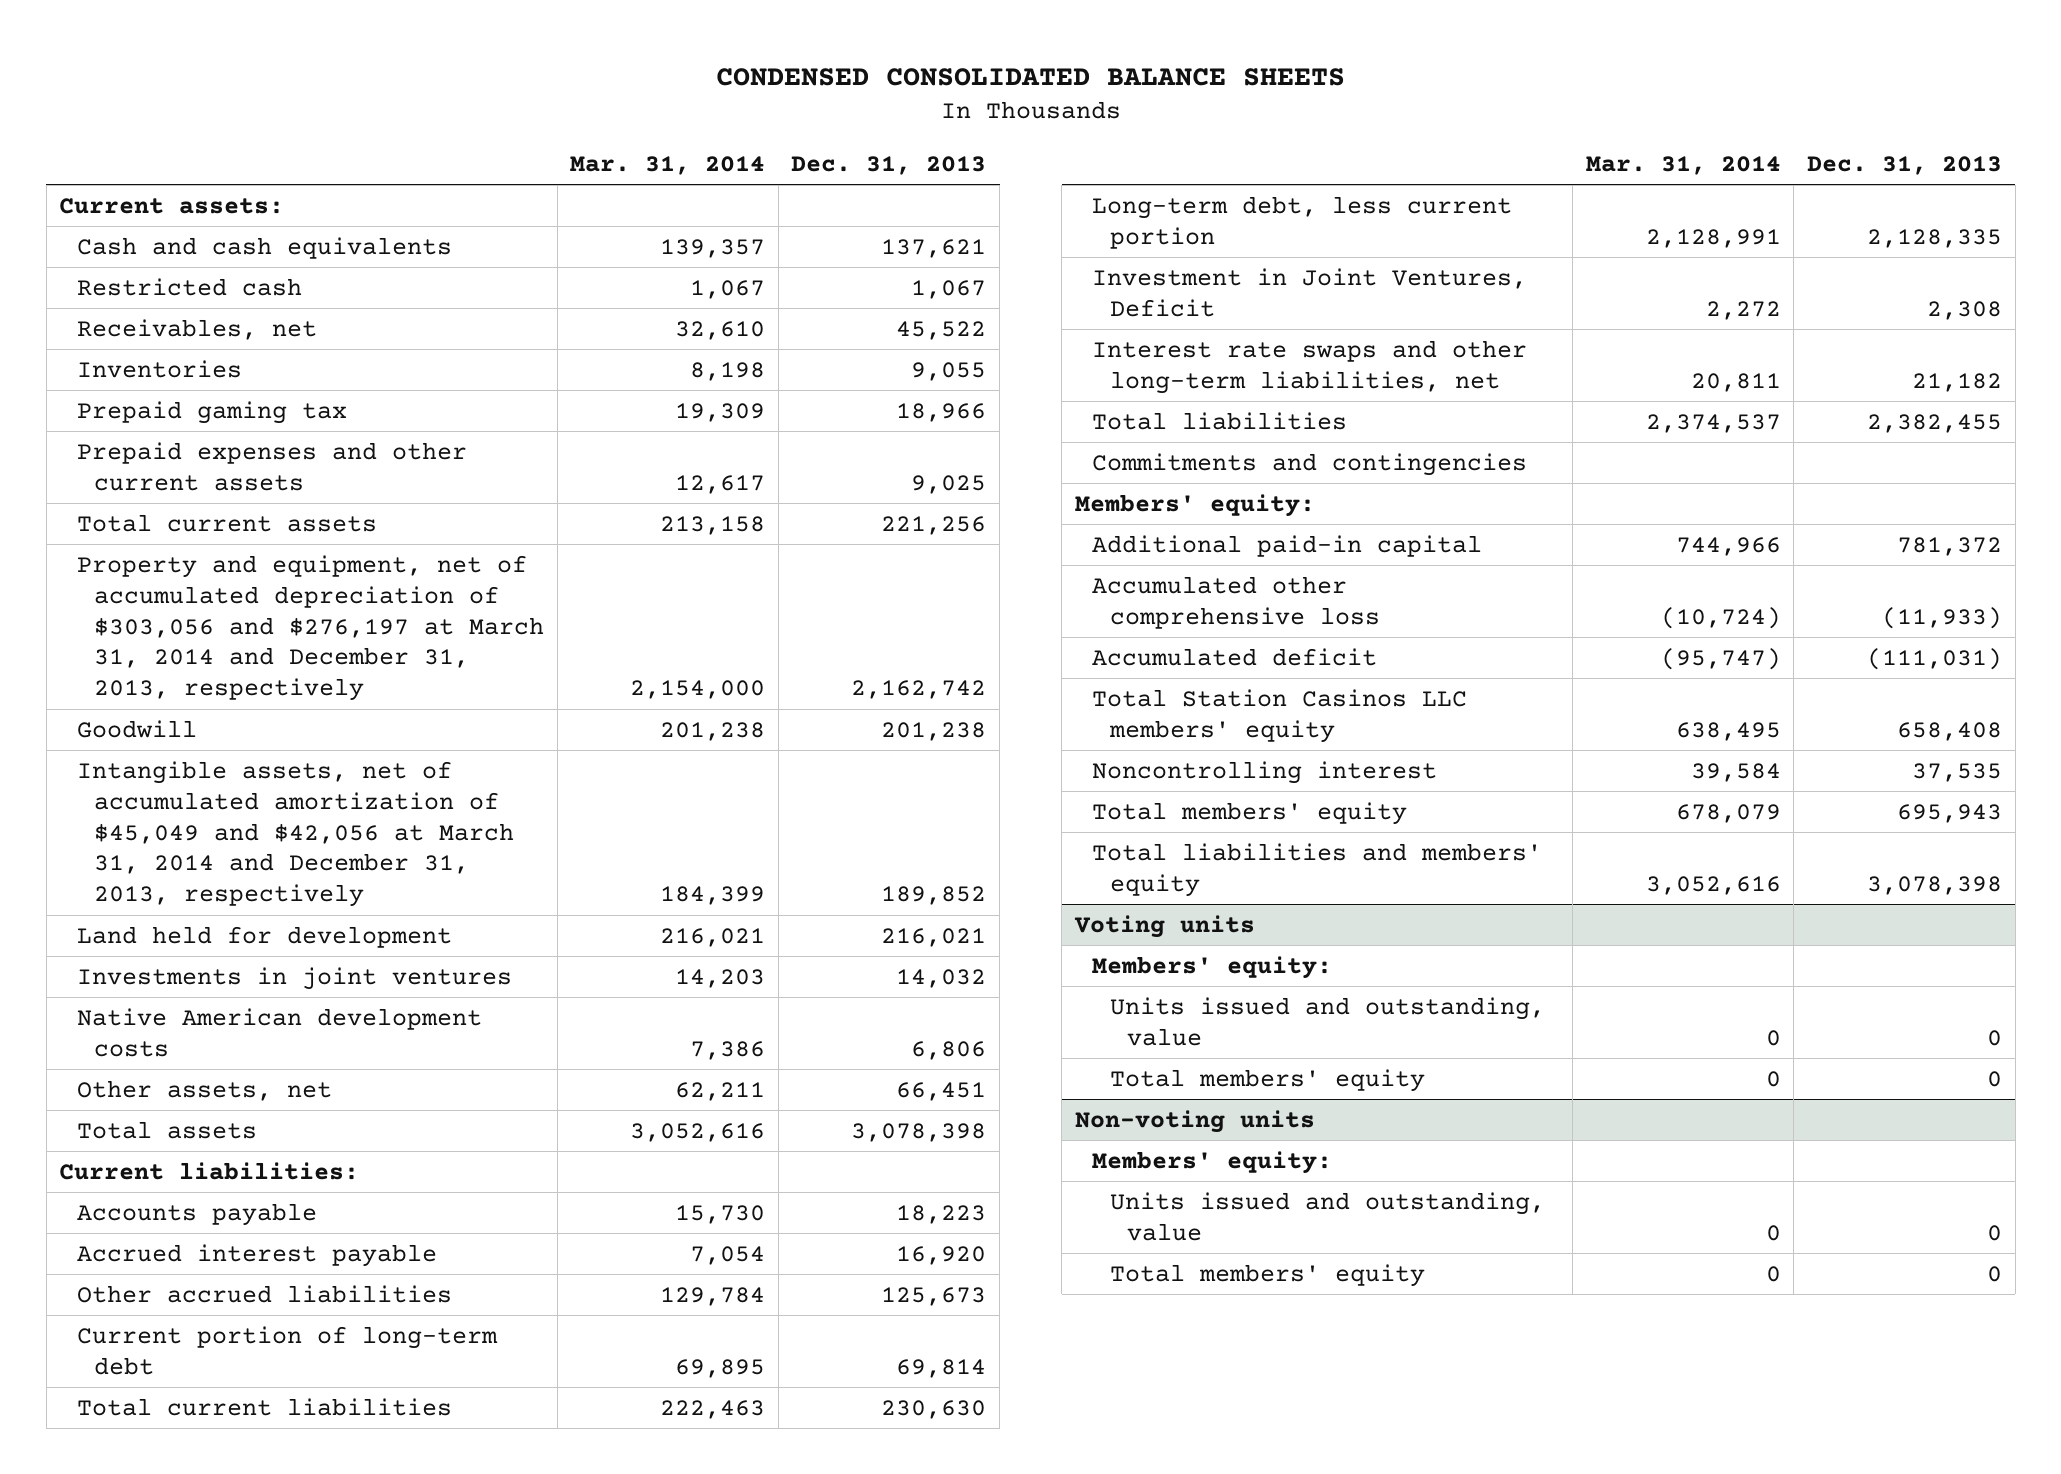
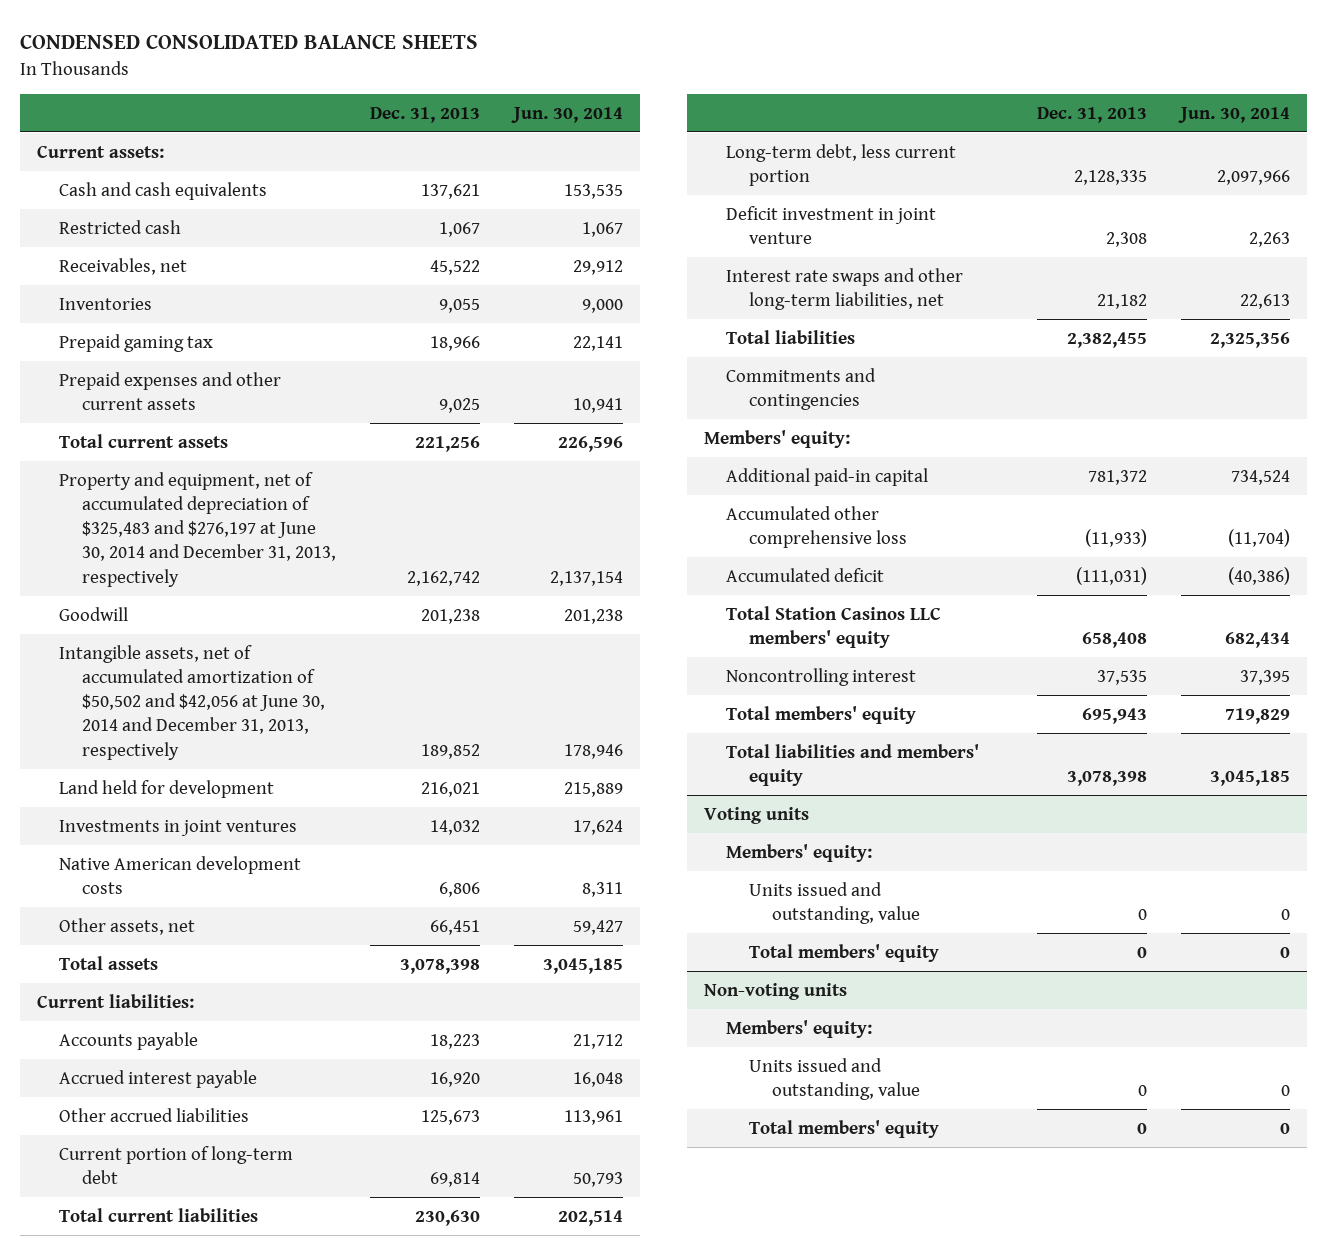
[570,155,766,175] Mar. 31, 2014 -> none
none -> [510,106,623,123] Jun. 30, 2014
[76,554,545,702] Property and equipment, net of accumulated depreciation of $303,056 and $276,197 at March 31, 2014 and December 31, 2013, respectively -> [59,471,337,587] Property and equipment, net of accumulated depreciation of $325,483 and $276,197 at June 30, 2014 and December 31, 2013, respectively
[76,760,515,908] Intangible assets, net of accumulated amortization of $45,049 and $42,056 at March 31, 2014 and December 31, 2013, respectively -> [59,644,326,760] Intangible assets, net of accumulated amortization of $50,502 and $42,056 at June 30, 2014 and December 31, 2013, respectively
[1092,267,1528,317] Investment in Joint Ventures, Deficit -> [726,205,937,245] Deficit investment in joint venture

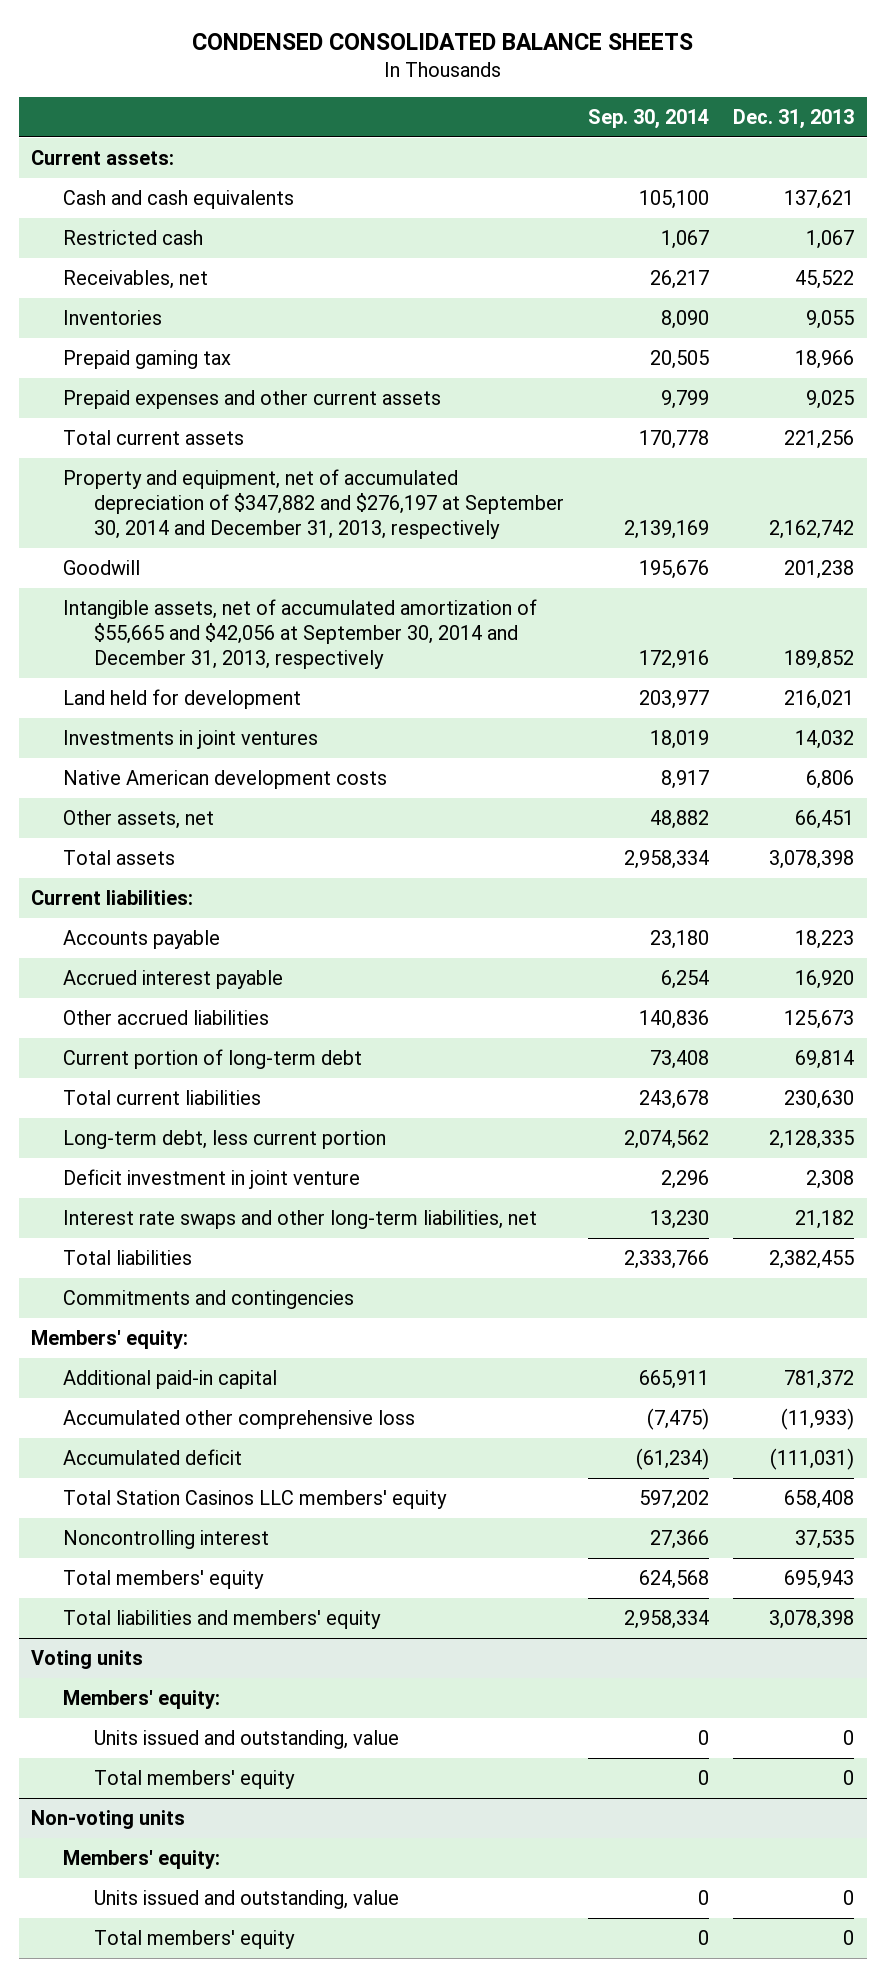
[510,106,623,123] Jun. 30, 2014 -> none
none -> [588,108,710,129] Sep. 30, 2014
[59,471,337,587] Property and equipment, net of accumulated depreciation of $325,483 and $276,197 at June 30, 2014 and December 31, 2013, respectively -> [62,469,565,540] Property and equipment, net of accumulated depreciation of $347,882 and $276,197 at September 30, 2014 and December 31, 2013, respectively
[59,644,326,760] Intangible assets, net of accumulated amortization of $50,502 and $42,056 at June 30, 2014 and December 31, 2013, respectively -> [62,599,537,670] Intangible assets, net of accumulated amortization of $55,665 and $42,056 at September 30, 2014 and December 31, 2013, respectively

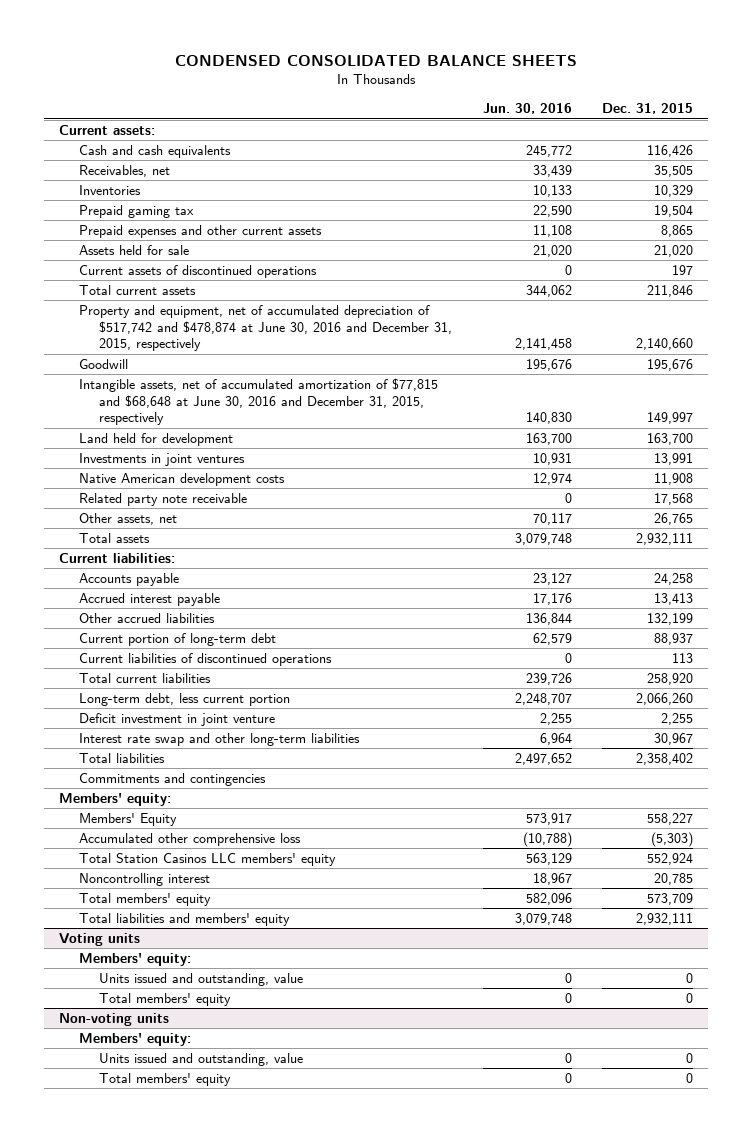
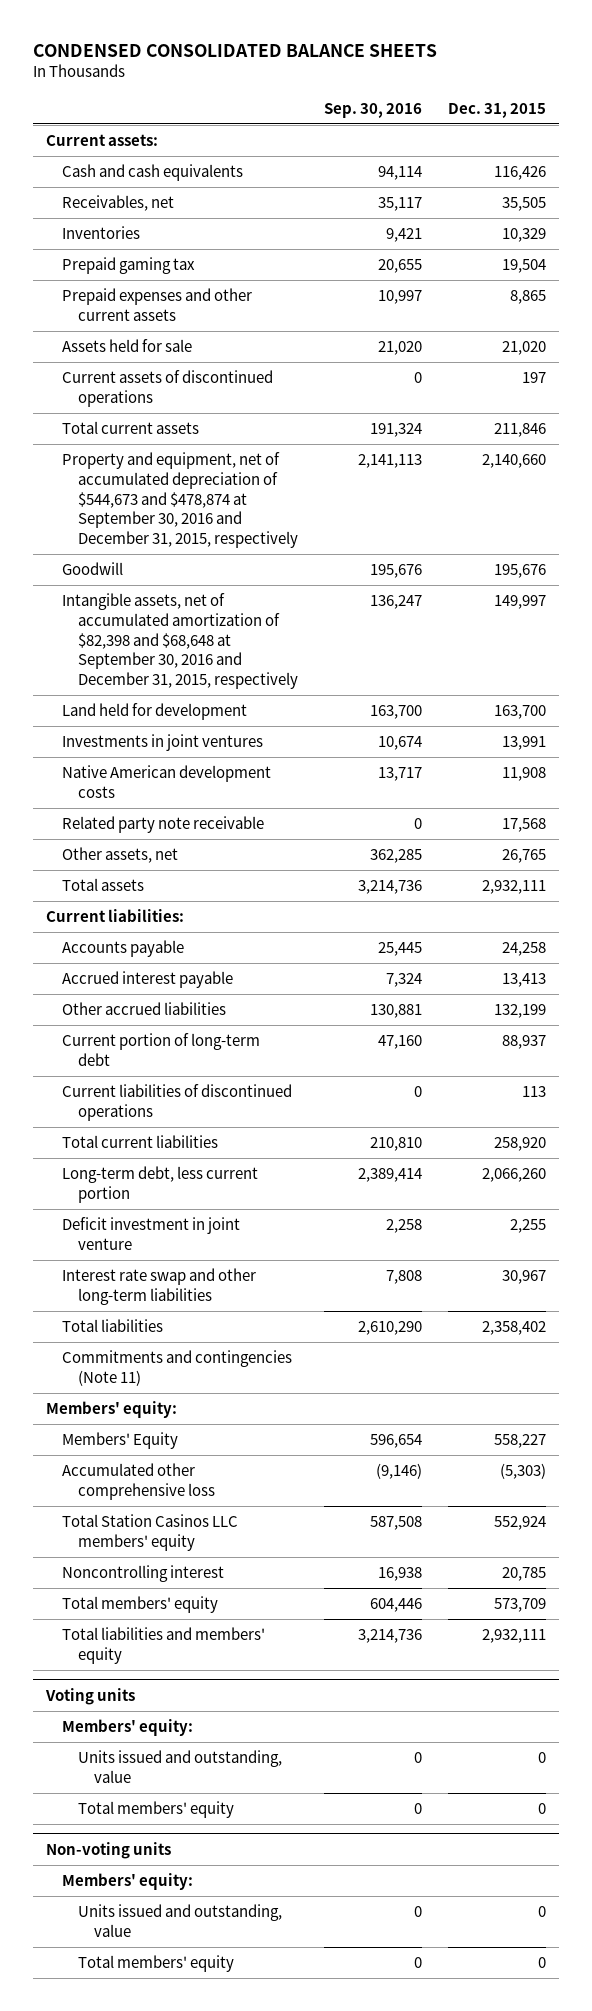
[482,103,572,115] Jun. 30, 2016 -> none
none -> [324,102,423,118] Sep. 30, 2016
[79,305,453,352] Property and equipment, net of accumulated depreciation of $517,742 and $478,874 at June 30, 2016 and December 31, 2015, respectively -> [62,452,298,549] Property and equipment, net of accumulated depreciation of $544,673 and $478,874 at September 30, 2016 and December 31, 2015, respectively
[79,378,439,426] Intangible assets, net of accumulated amortization of $77,815 and $68,648 at June 30, 2016 and December 31, 2015, respectively -> [62,593,298,690] Intangible assets, net of accumulated amortization of $82,398 and $68,648 at September 30, 2016 and December 31, 2015, respectively
[79,773,267,787] Commitments and contingencies -> [62,1350,293,1387] Commitments and contingencies (Note 11)

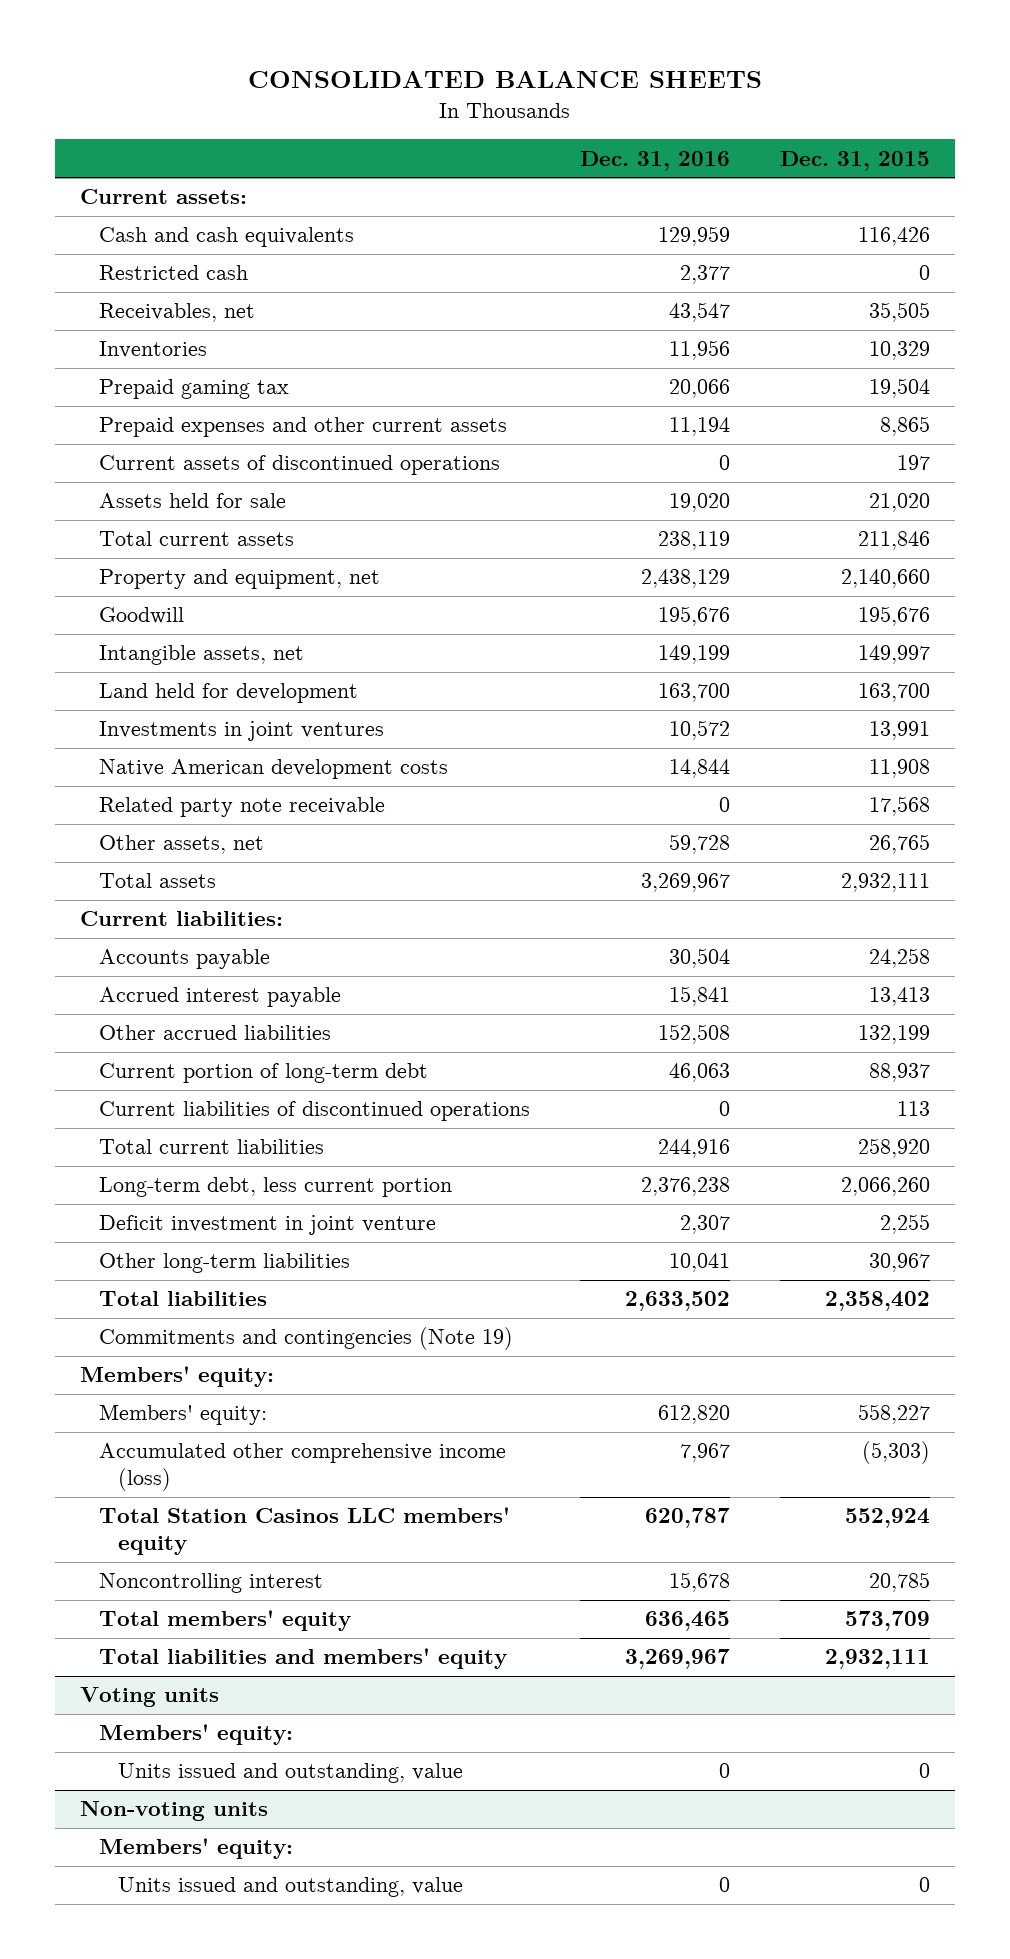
[33,43,438,57] CONDENSED CONSOLIDATED BALANCE SHEETS -> [248,71,763,89] CONSOLIDATED BALANCE SHEETS
[324,102,423,118] Sep. 30, 2016 -> none
none -> [580,150,731,171] Dec. 31, 2016
none -> [98,265,248,281] Restricted cash
[62,339,193,353] Assets held for sale -> [98,493,286,509] Assets held for sale
[62,452,298,549] Property and equipment, net of accumulated depreciation of $544,673 and $478,874 at September 30, 2016 and December 31, 2015, respectively -> [98,569,380,590] Property and equipment, net
[62,593,298,690] Intangible assets, net of accumulated amortization of $82,398 and $68,648 at September 30, 2016 and December 31, 2015, respectively -> [98,645,304,666] Intangible assets, net
[62,1268,257,1306] Interest rate swap and other long-term liabilities -> [98,1253,350,1274] Other long-term liabilities
[62,1350,293,1387] Commitments and contingencies (Note 11) -> [98,1327,513,1351] Commitments and contingencies (Note 19)
[62,1432,179,1450] Members' Equity -> [98,1404,267,1426] Members' equity:
[62,1463,215,1501] Accumulated other comprehensive loss -> [98,1443,506,1492] Accumulated other comprehensive income (loss)
[77,1801,234,1819] Total members' equity -> none
[77,1955,234,1973] Total members' equity -> none

